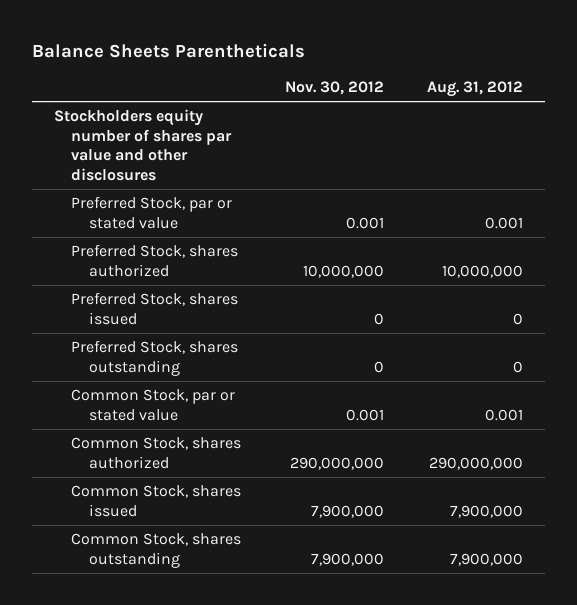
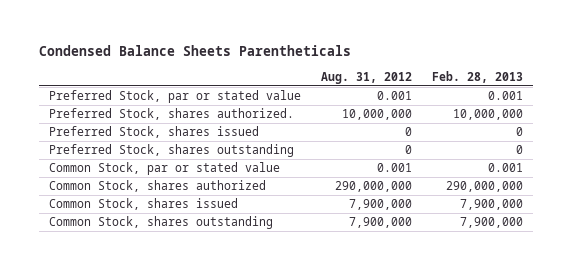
[31,42,305,58] Balance Sheets Parentheticals -> [38,45,351,57] Condensed Balance Sheets Parentheticals
[284,81,384,96] Nov. 30, 2012 -> none
none -> [431,70,523,83] Feb. 28, 2013
[53,109,233,181] Stockholders equity number of shares par value and other disclosures -> none
[71,244,239,277] Preferred Stock, shares authorized -> [48,108,294,121] Preferred Stock, shares authorized.

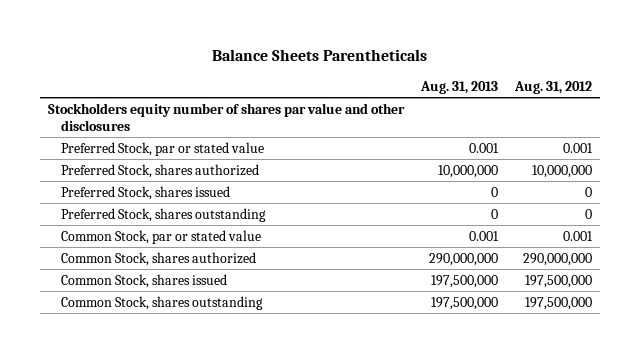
[38,45,351,57] Condensed Balance Sheets Parentheticals -> [212,49,428,62] Balance Sheets Parentheticals
[431,70,523,83] Feb. 28, 2013 -> none
none -> [420,80,499,94] Aug. 31, 2013
none -> [48,102,406,131] Stockholders equity number of shares par value and other disclosures
[48,108,294,121] Preferred Stock, shares authorized. -> [60,163,259,178] Preferred Stock, shares authorized
[348,199,412,211] 7,900,000 -> [524,274,592,288] 197,500,000
[348,217,412,229] 7,900,000 -> [524,296,592,310] 197,500,000

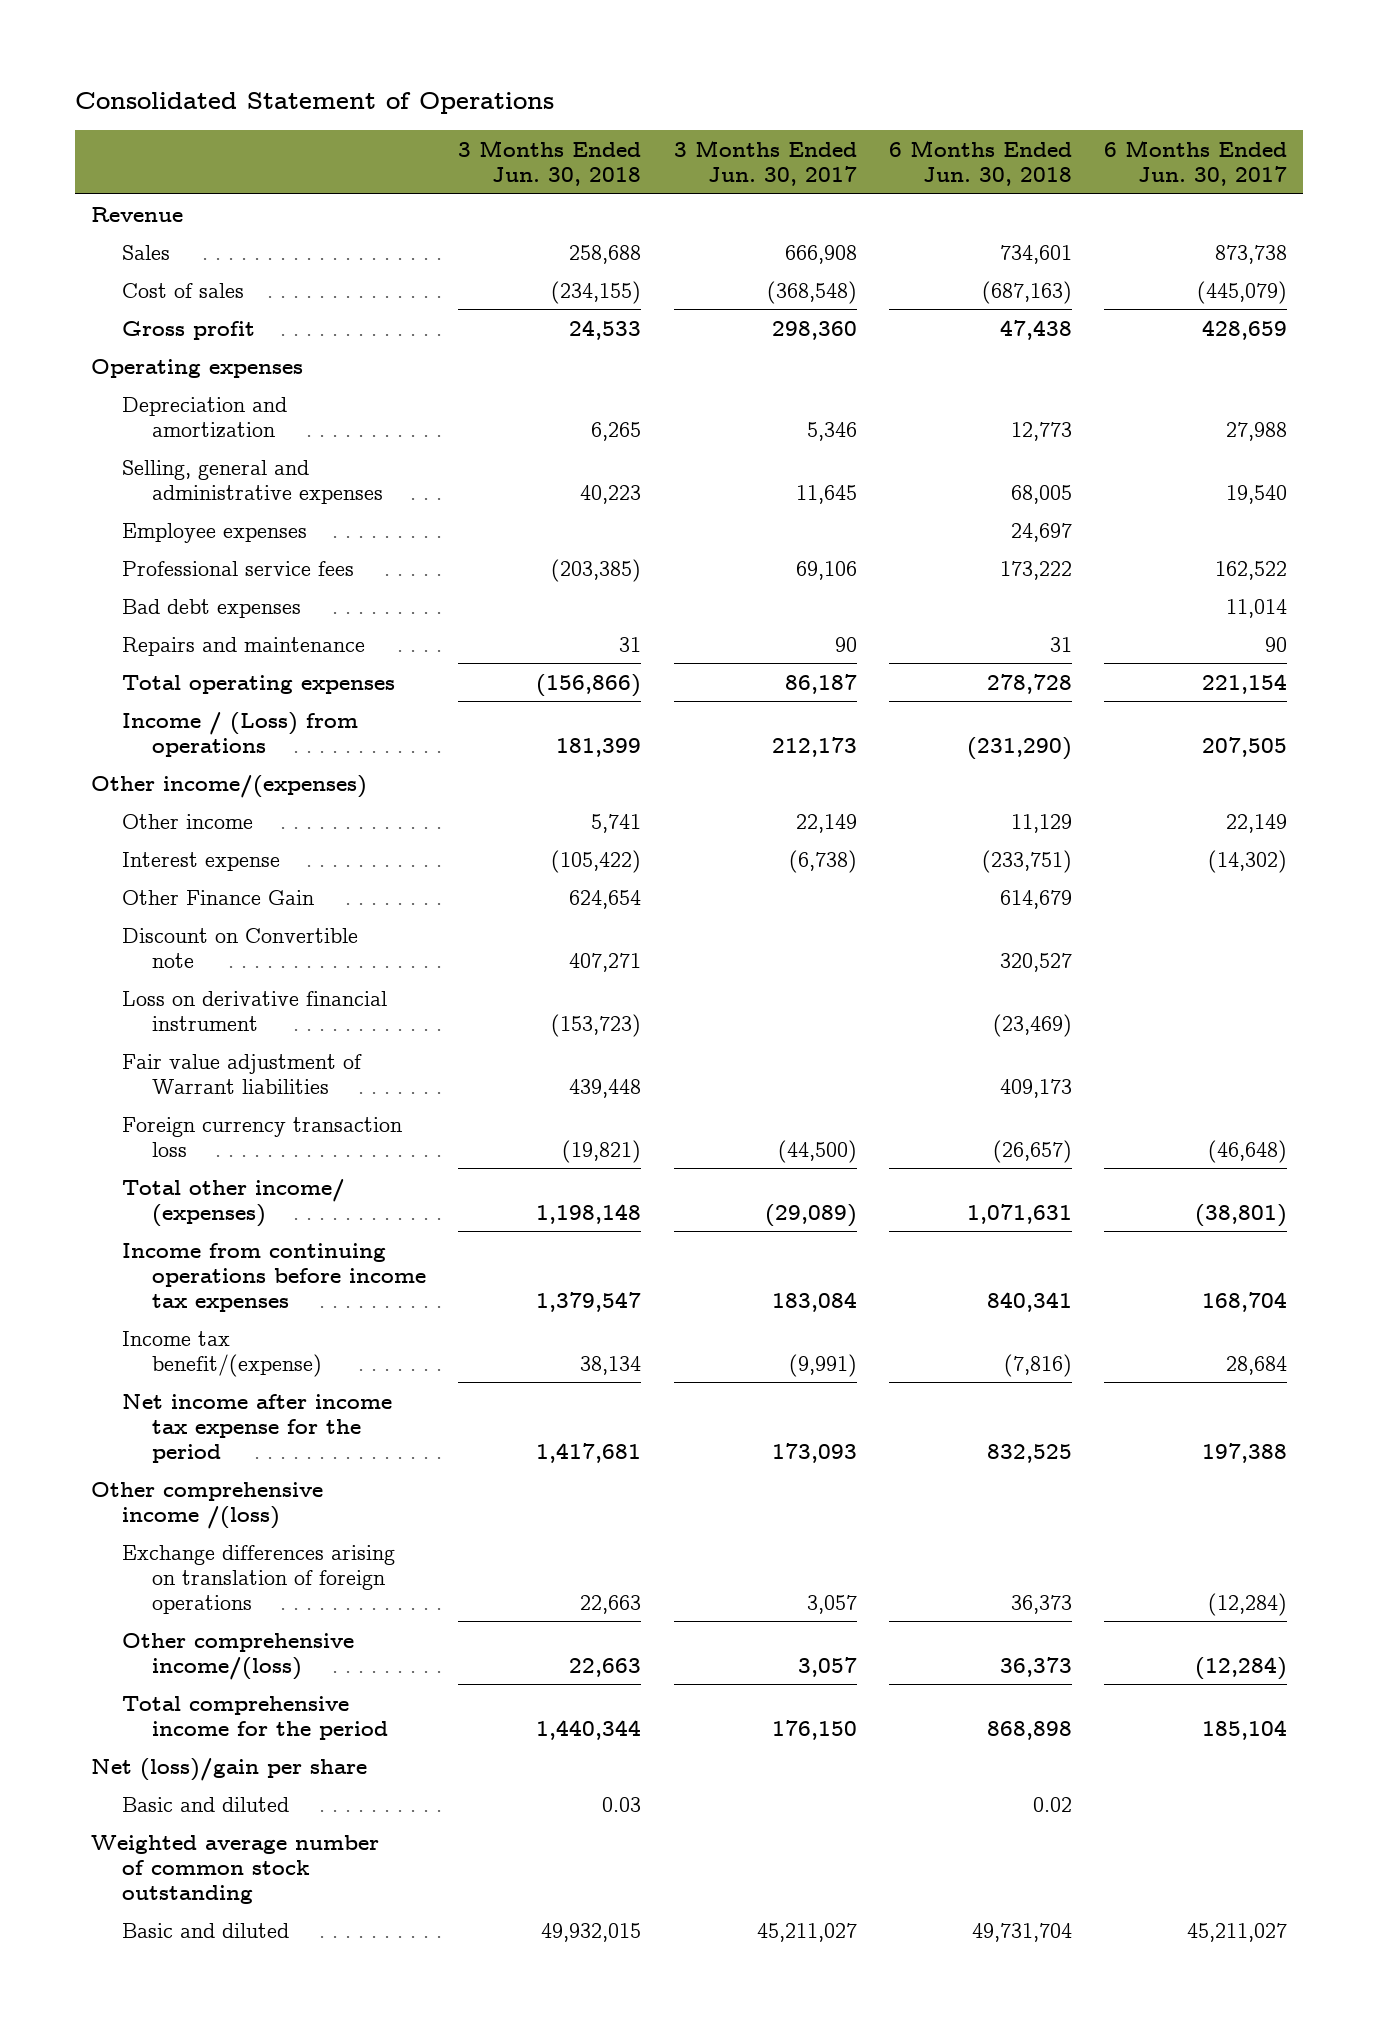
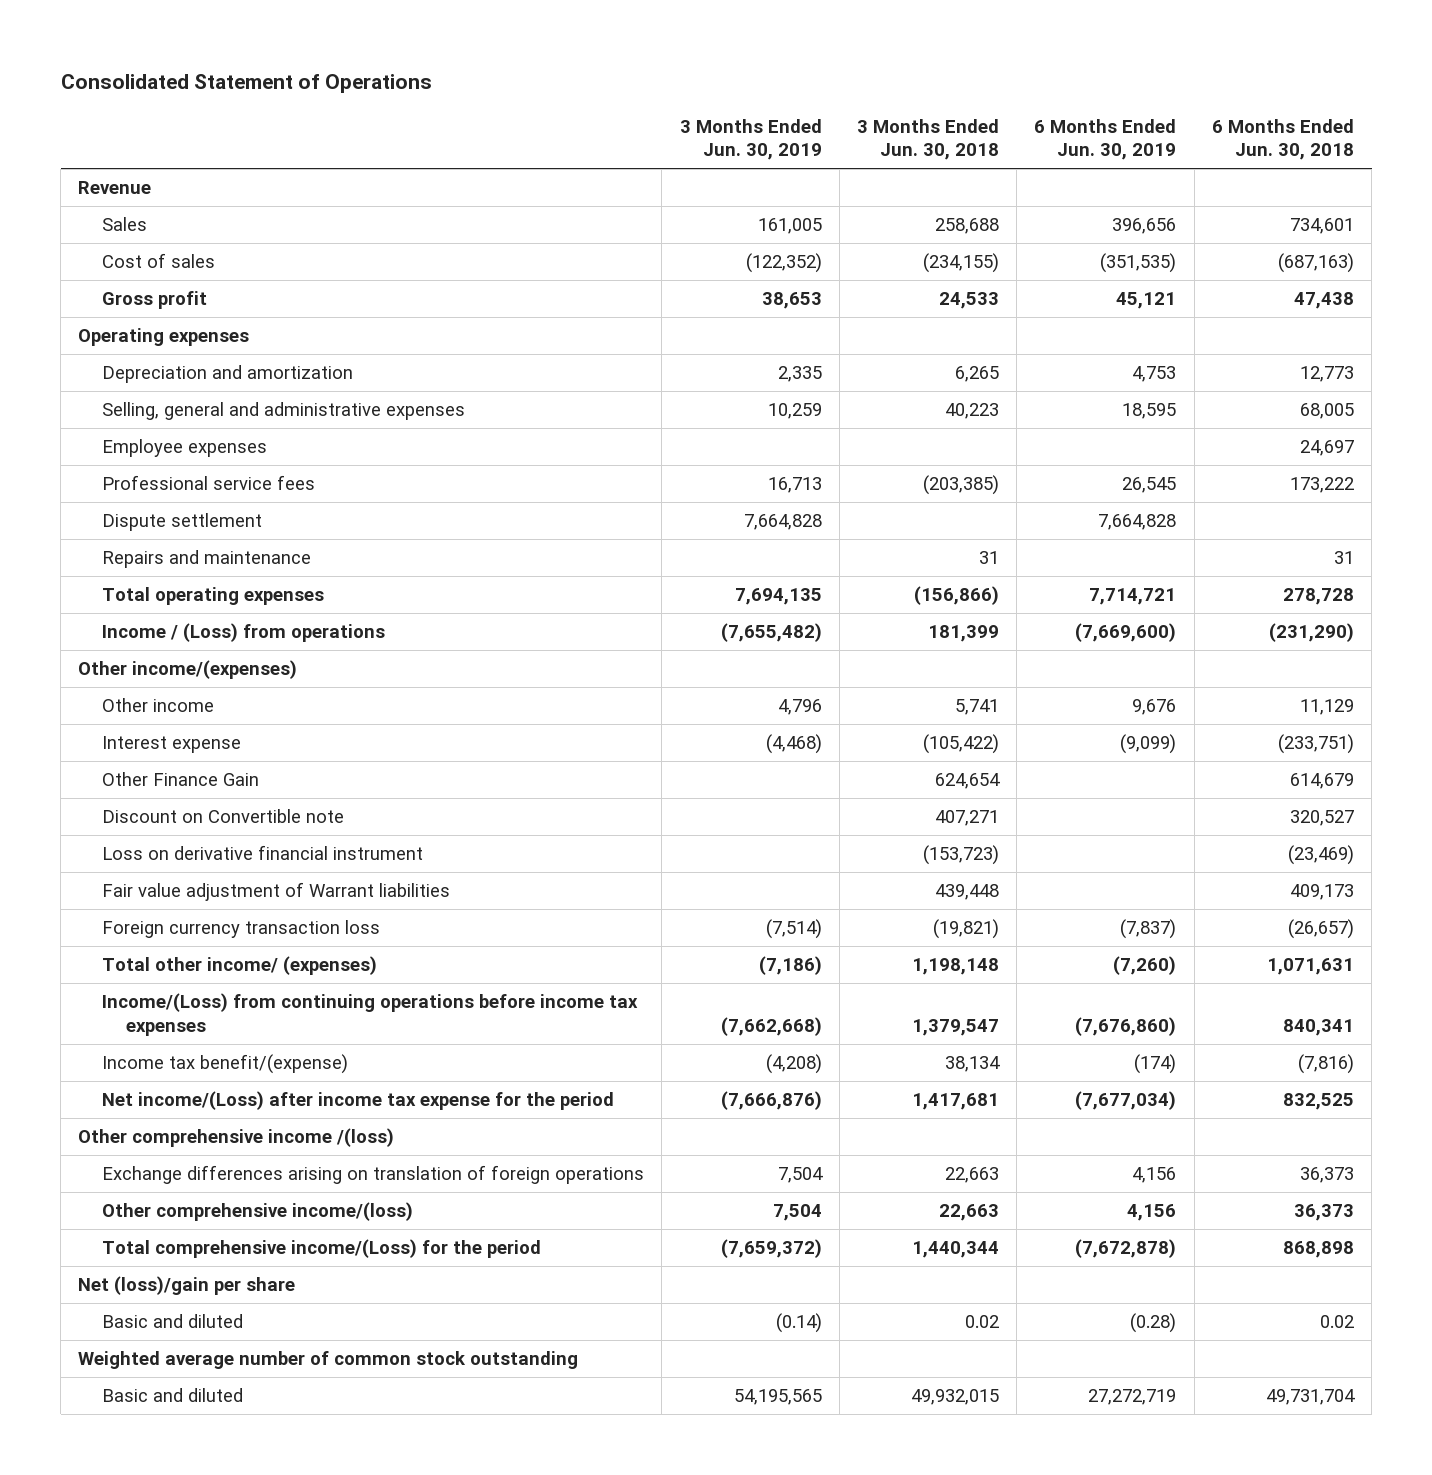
[673,140,857,187] 3 Months Ended Jun. 30, 2017 -> none
[1104,140,1288,187] 6 Months Ended Jun. 30, 2017 -> none
none -> [679,118,822,161] 3 Months Ended Jun. 30, 2019
none -> [1034,118,1177,161] 6 Months Ended Jun. 30, 2019
[121,598,301,618] Bad debt expenses -> none
none -> [102,513,263,532] Dispute settlement
[121,1242,427,1312] Income from continuing operations before income tax expenses -> [102,993,639,1036] Income/(Loss) from continuing operations before income tax expenses
[121,1393,392,1463] Net income after income tax expense for the period -> [102,1091,615,1111] Net income/(Loss) after income tax expense for the period
[121,1695,389,1740] Total comprehensive income for the period -> [102,1239,542,1259] Total comprehensive income/(Loss) for the period
[602,1796,642,1812] 0.03 -> [965,1315,1000,1329] 0.02

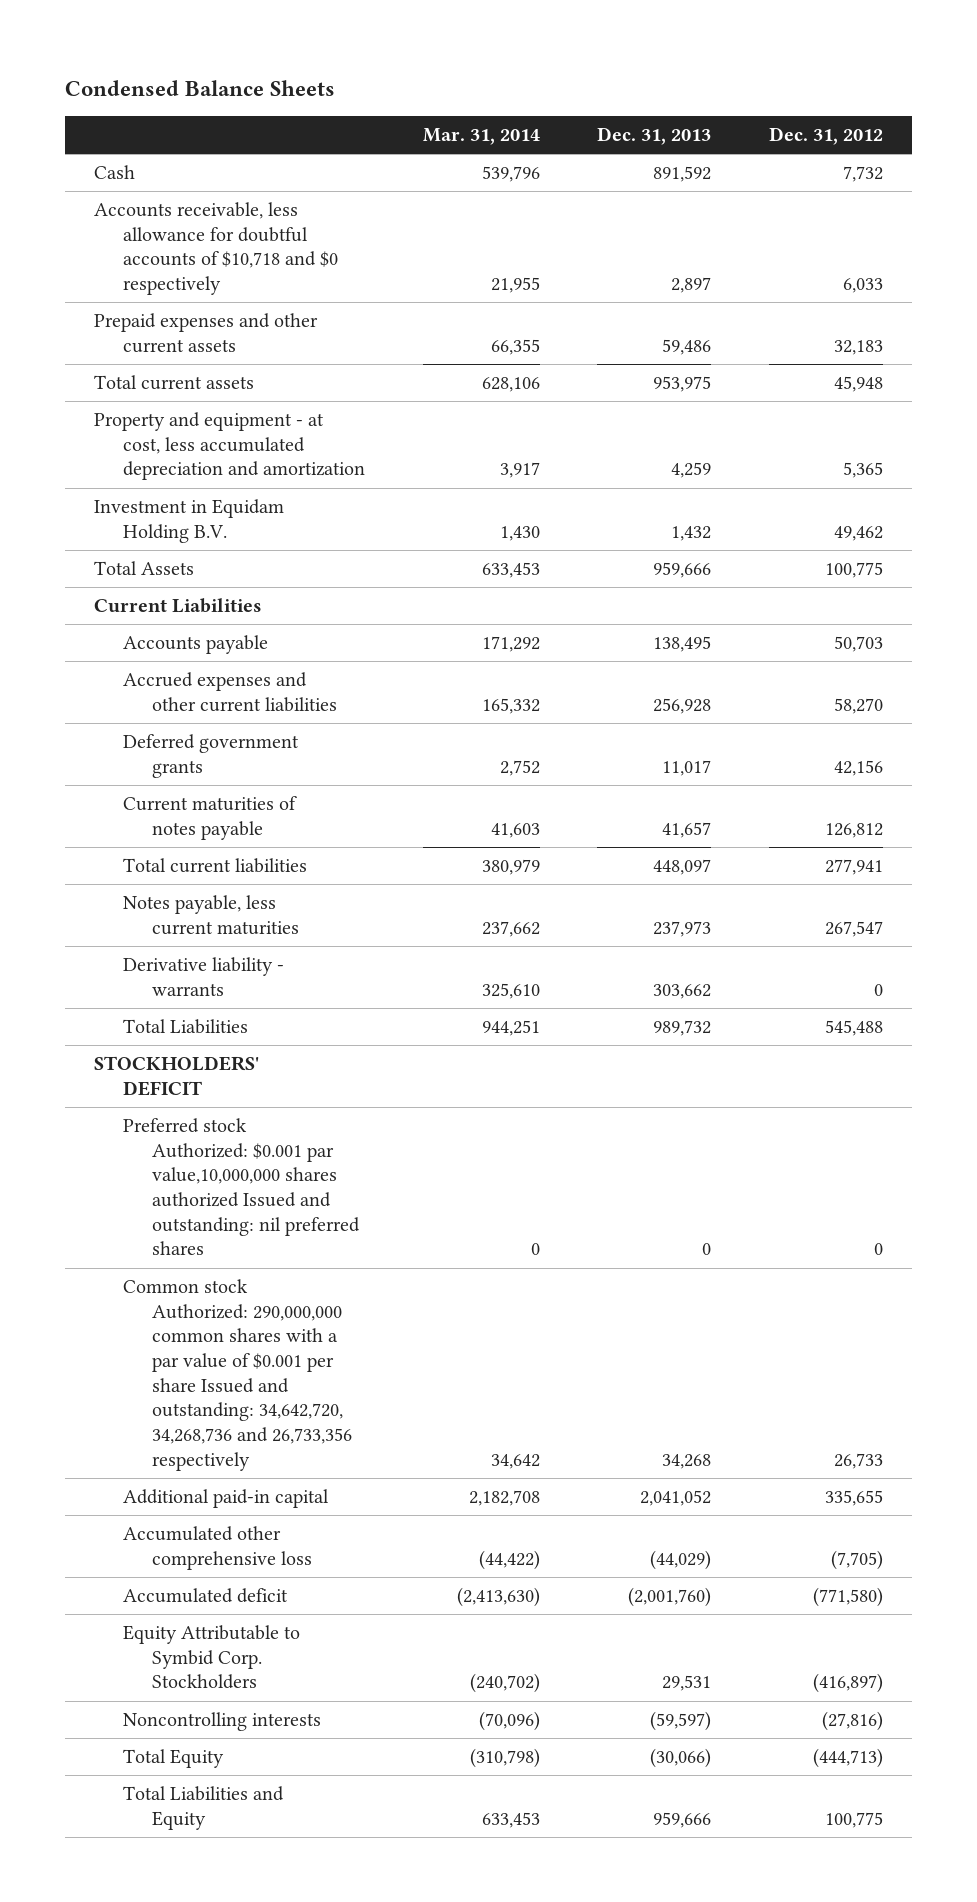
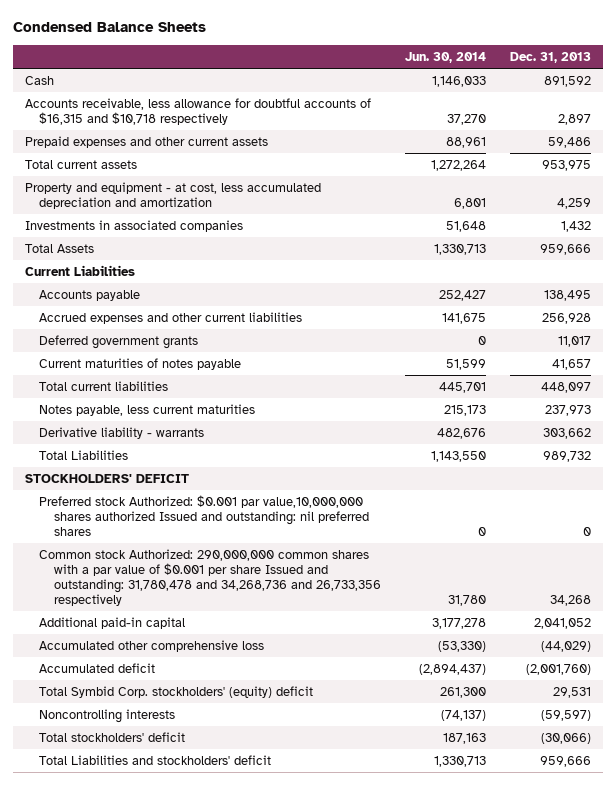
[422,127,540,145] Mar. 31, 2014 -> none
[769,126,884,145] Dec. 31, 2012 -> none
none -> [404,51,486,63] Jun. 30, 2014
[94,202,339,296] Accounts receivable, less allowance for doubtful accounts of $10,718 and $0 respectively -> [24,97,371,125] Accounts receivable, less allowance for doubtful accounts of $16,315 and $10,718 respectively
[94,499,285,543] Investment in Equidam Holding B.V. -> [24,219,243,232] Investments in associated companies
[123,1279,353,1471] Common stock Authorized: 290,000,000 common shares with a par value of $0.001 per share Issued and outstanding: 34,642,720, 34,268,736 and 26,733,356 respectively -> [39,548,381,606] Common stock Authorized: 290,000,000 common shares with a par value of $0.001 per share Issued and outstanding: 31,780,478 and 34,268,736 and 26,733,356 respectively
[123,1625,301,1690] Equity Attributable to Symbid Corp. Stockholders -> [39,685,314,698] Total Symbid Corp. stockholders' (equity) deficit
[123,1749,225,1769] Total Equity -> [39,731,186,742] Total stockholders' deficit
[123,1786,285,1830] Total Liabilities and Equity -> [39,754,272,765] Total Liabilities and stockholders' deficit

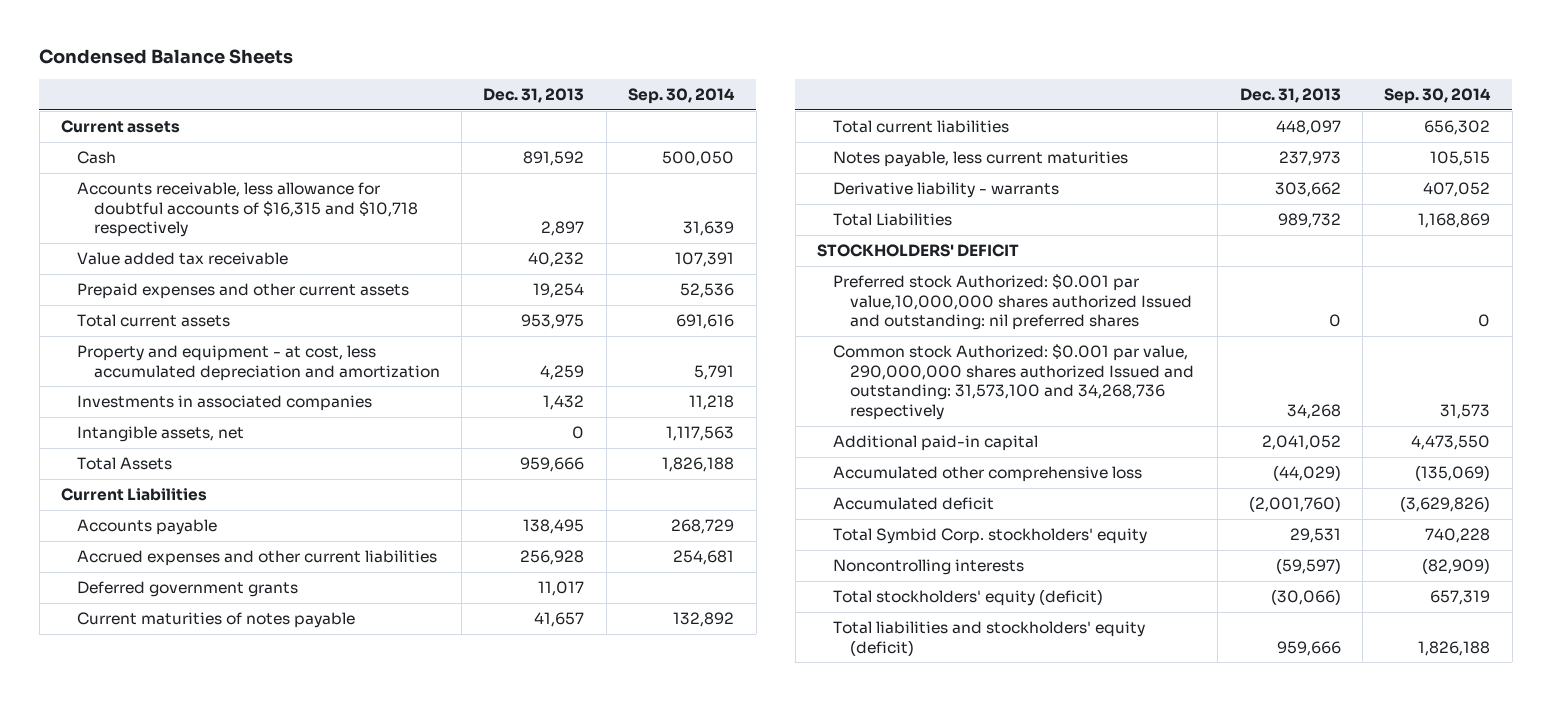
[404,51,486,63] Jun. 30, 2014 -> none
none -> [628,88,736,105] Sep. 30, 2014
none -> [60,120,180,134] Current assets
none -> [77,252,289,266] Value added tax receivable
[547,136,591,148] 59,486 -> [533,283,585,299] 19,254
none -> [77,426,245,443] Intangible assets, net
[39,548,381,606] Common stock Authorized: 290,000,000 common shares with a par value of $0.001 per share Issued and outstanding: 31,780,478 and 34,268,736 and 26,733,356 respectively -> [833,344,1194,420] Common stock Authorized: $0.001 par value, 290,000,000 shares authorized Issued and outstanding: 31,573,100 and 34,268,736 respectively
[39,685,314,698] Total Symbid Corp. stockholders' (equity) deficit -> [833,528,1148,545] Total Symbid Corp. stockholders' equity
[39,731,186,742] Total stockholders' deficit -> [833,589,1104,607] Total stockholders' equity (deficit)
[39,754,272,765] Total Liabilities and stockholders' deficit -> [833,621,1146,656] Total liabilities and stockholders' equity (deficit)

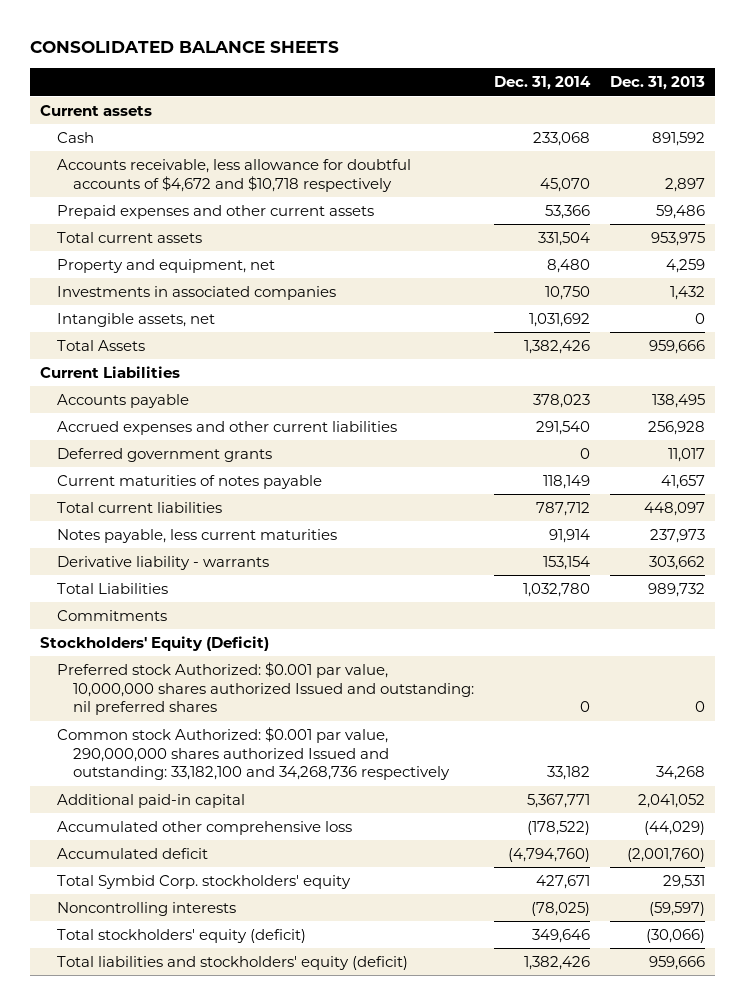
[39,49,294,65] Condensed Balance Sheets -> [30,41,340,54] CONSOLIDATED BALANCE SHEETS
[628,88,736,105] Sep. 30, 2014 -> none
none -> [493,76,591,91] Dec. 31, 2014
[77,252,289,266] Value added tax receivable -> none
[77,182,418,238] Accounts receivable, less allowance for doubtful accounts of $16,315 and $10,718 respectively -> [56,158,411,192] Accounts receivable, less allowance for doubtful accounts of $4,672 and $10,718 respectively
[533,283,585,299] 19,254 -> [655,204,705,219] 59,486
[77,345,440,381] Property and equipment - at cost, less accumulated depreciation and amortization -> [56,258,275,273] Property and equipment, net
none -> [56,609,167,621] Commitments
[817,244,1020,258] STOCKHOLDERS' DEFICIT -> [40,635,270,651] Stockholders' Equity (Deficit)
[833,274,1192,331] Preferred stock Authorized: $0.001 par value,10,000,000 shares authorized Issued and outstanding: nil preferred shares -> [56,661,474,716] Preferred stock Authorized: $0.001 par value, 10,000,000 shares authorized Issued and outstanding: nil preferred shares
[833,344,1194,420] Common stock Authorized: $0.001 par value, 290,000,000 shares authorized Issued and outstanding: 31,573,100 and 34,268,736 respectively -> [56,726,450,781] Common stock Authorized: $0.001 par value, 290,000,000 shares authorized Issued and outstanding: 33,182,100 and 34,268,736 respectively

